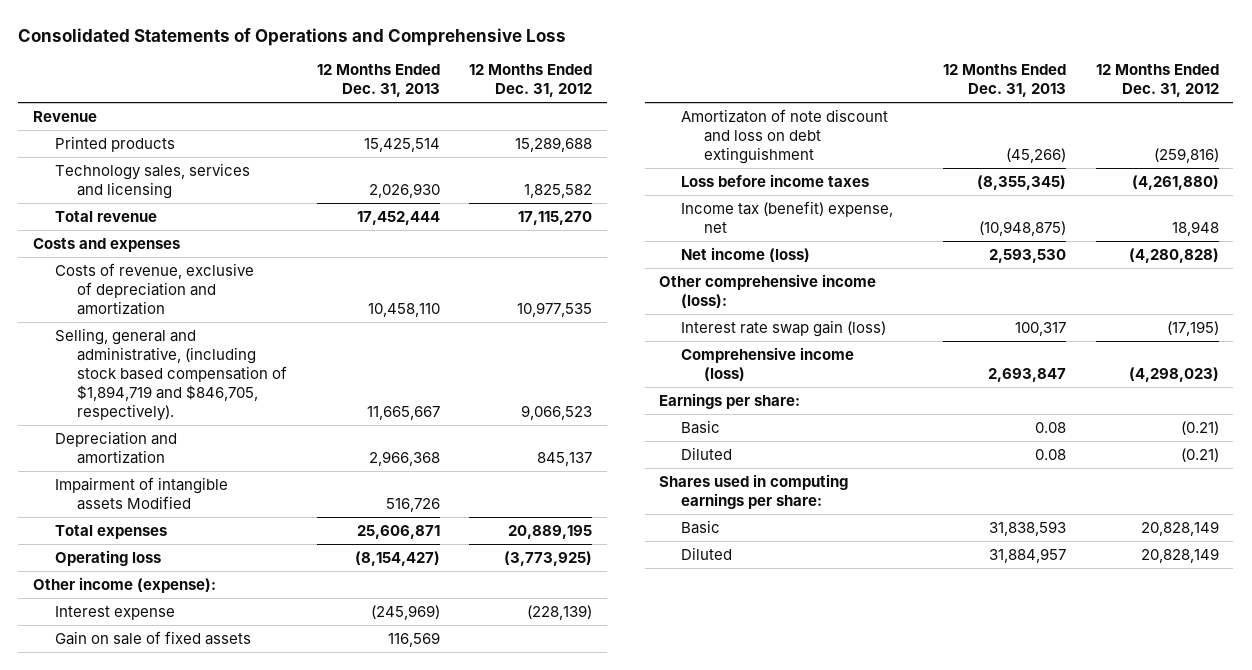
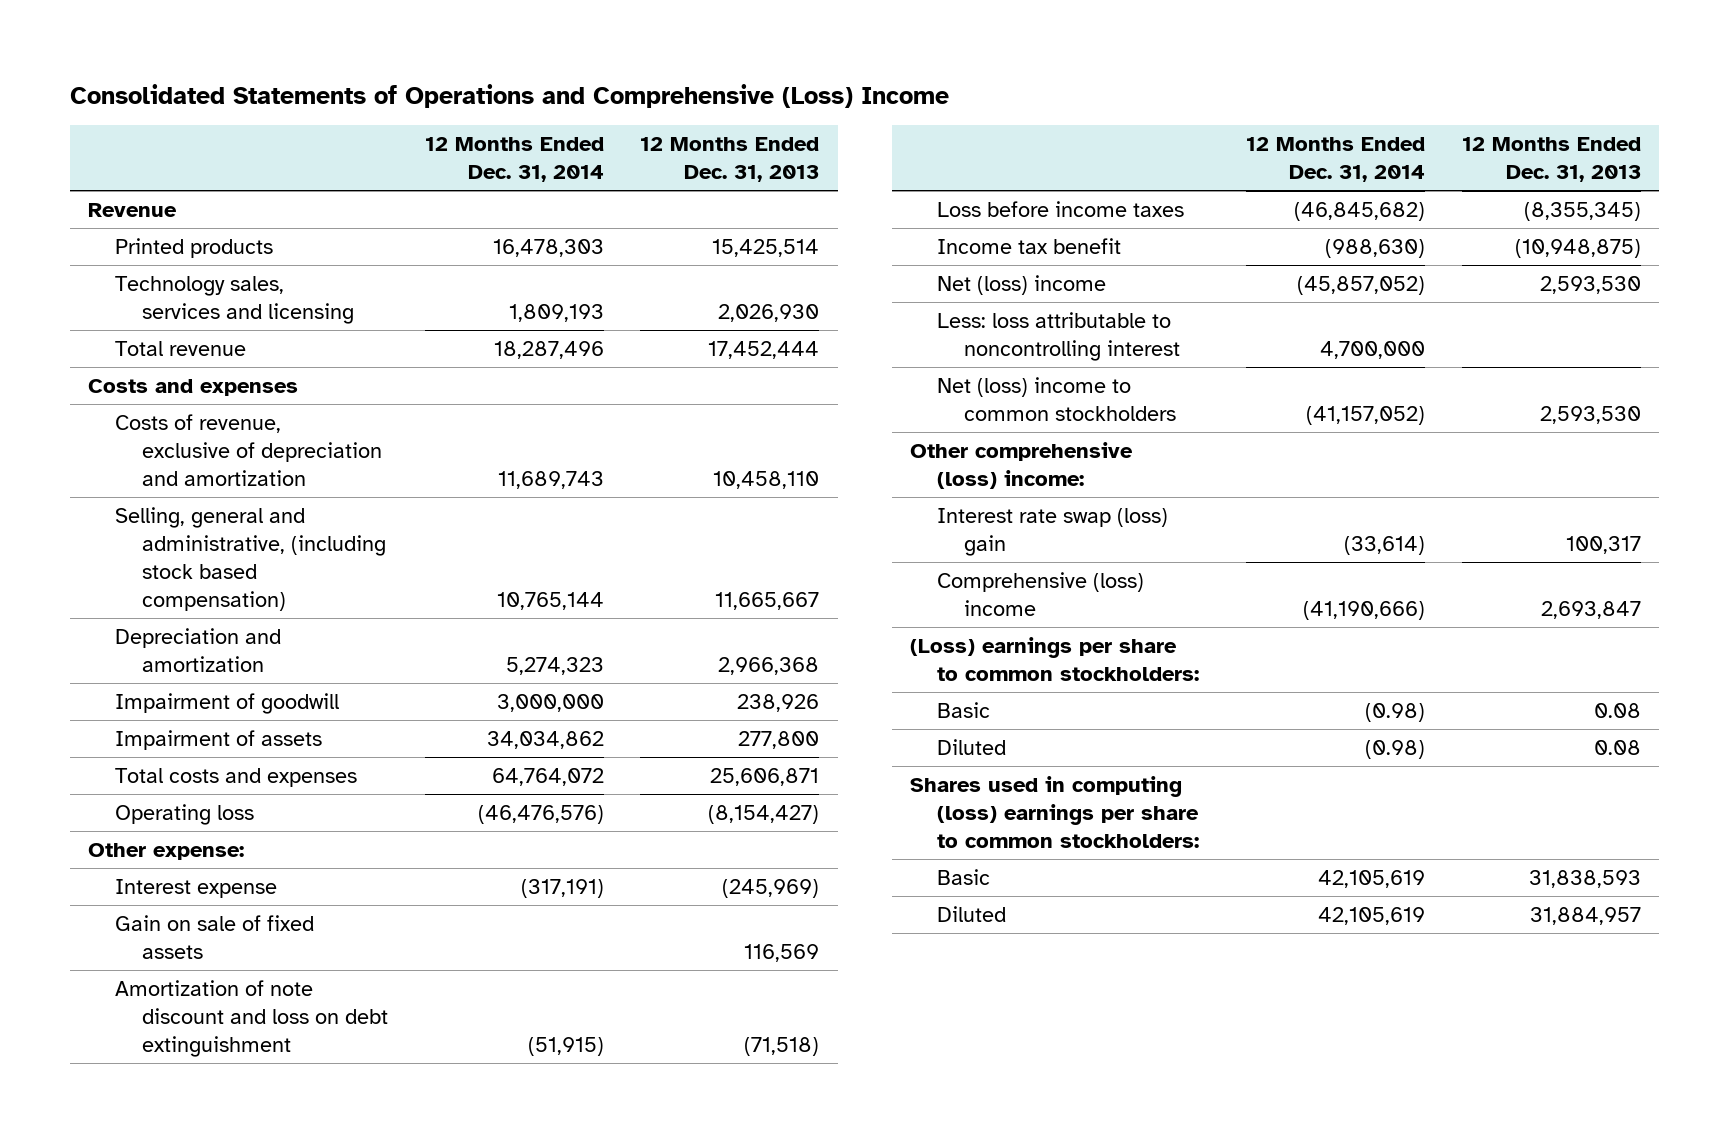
[18,27,567,46] Consolidated Statements of Operations and Comprehensive Loss -> [70,83,950,108] Consolidated Statements of Operations and Comprehensive (Loss) Income
[469,64,593,98] 12 Months Ended Dec. 31, 2012 -> none
none -> [424,137,604,183] 12 Months Ended Dec. 31, 2014
[55,327,288,422] Selling, general and administrative, (including stock based compensation of $1,894,719 and $846,705, respectively). -> [115,507,387,611] Selling, general and administrative, (including stock based compensation)
none -> [115,693,340,715] Impairment of goodwill
[55,476,229,510] Impairment of intangible assets Modified -> [115,730,323,751] Impairment of assets
[385,497,440,512] 516,726 -> [738,731,820,750] 277,800
[55,524,168,539] Total expenses -> [115,768,358,788] Total costs and expenses
[33,576,217,593] Other income (expense): -> [88,843,245,861] Other expense:
[681,108,889,165] Amortizaton of note discount and loss on debt extinguishment -> [115,980,389,1057] Amortization of note discount and loss on debt extinguishment
[1006,148,1067,164] (45,266) -> [744,1036,820,1056] (71,518)
[681,200,894,233] Income tax (benefit) expense, net -> [936,238,1121,255] Income tax benefit
none -> [936,275,1106,296] Net (loss) income
none -> [936,312,1180,361] Less: loss attributable to noncontrolling interest
[681,246,811,262] Net income (loss) -> [936,377,1176,421] Net (loss) income to common stockholders
[659,273,877,308] Other comprehensive income (loss): -> [910,442,1134,489] Other comprehensive (loss) income:
[681,319,887,337] Interest rate swap gain (loss) -> [936,508,1168,556] Interest rate swap (loss) gain
[681,346,855,381] Comprehensive income (loss) -> [936,572,1144,616] Comprehensive (loss) income
[659,392,801,409] Earnings per share: -> [910,637,1199,681] (Loss) earnings per share to common stockholders:
[659,473,849,509] Shares used in computing earnings per share: -> [910,776,1199,848] Shares used in computing (loss) earnings per share to common stockholders:

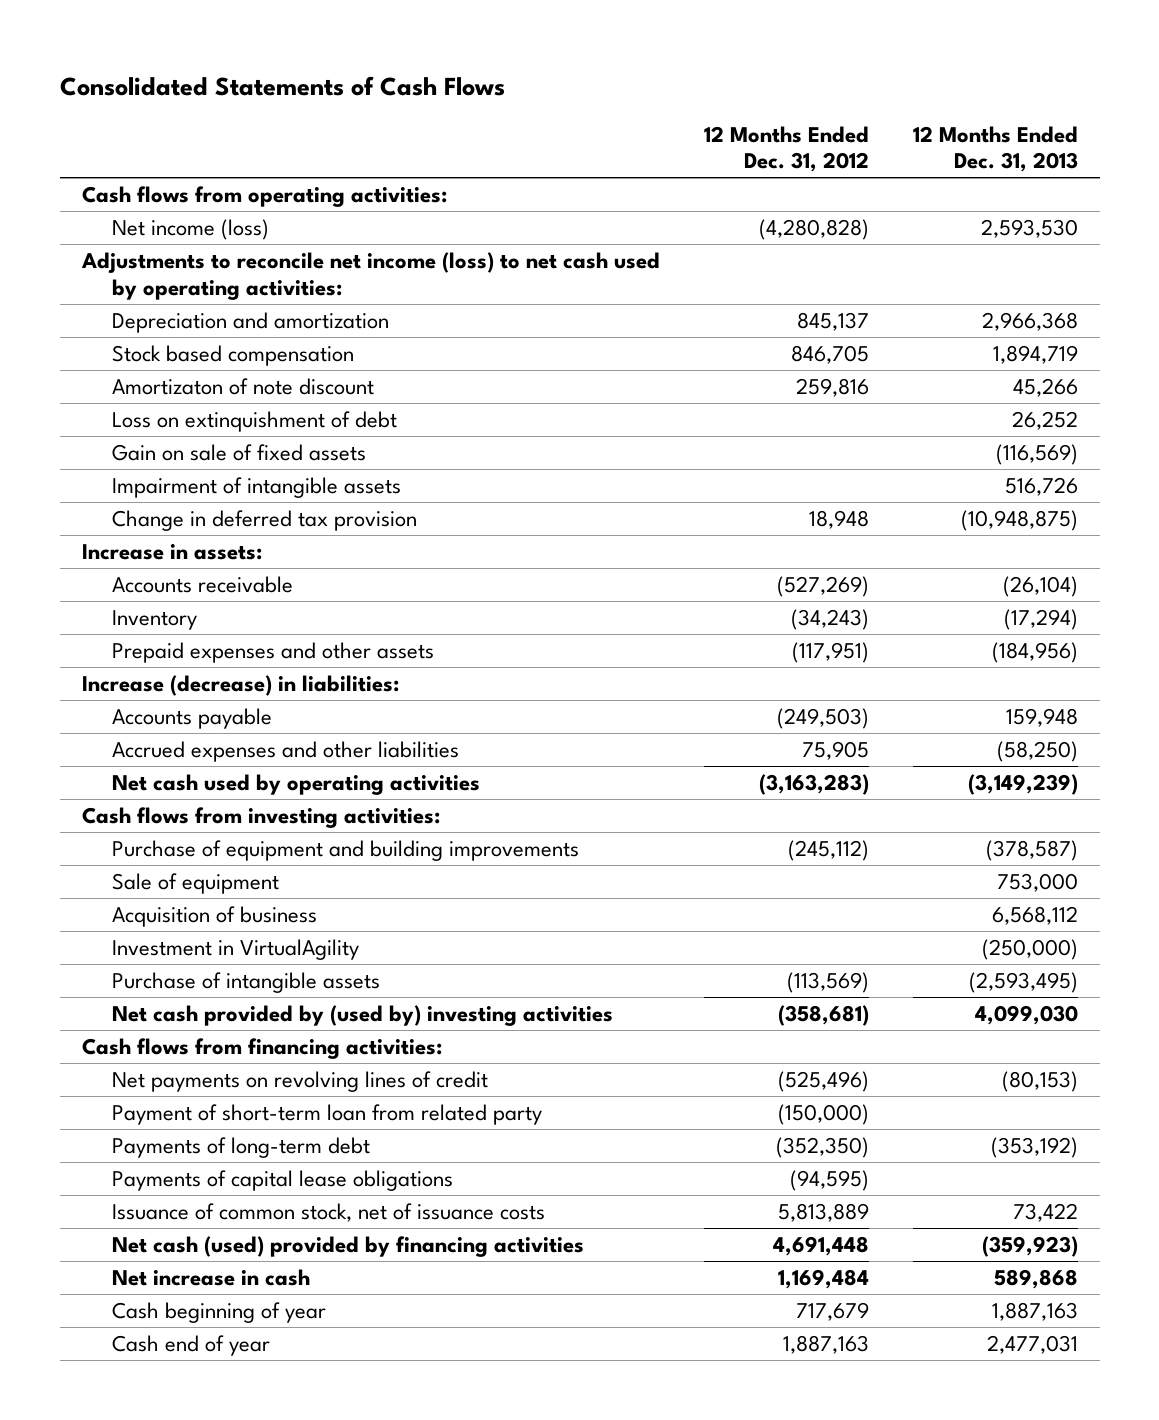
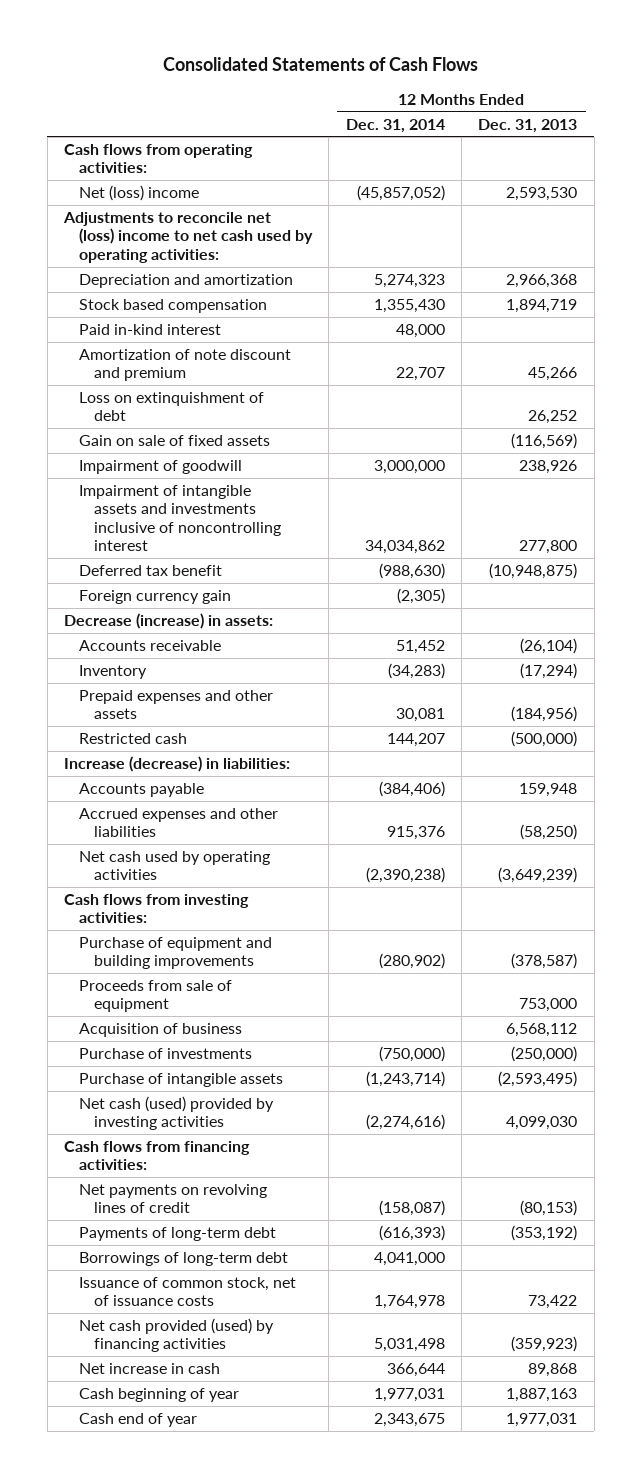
[703,125,869,173] 12 Months Ended Dec. 31, 2012 -> none
none -> [345,118,445,133] Dec. 31, 2014
[111,219,269,241] Net income (loss) -> [78,184,199,201] Net (loss) income
[80,252,660,300] Adjustments to reconcile net income (loss) to net cash used by operating activities: -> [63,211,313,263] Adjustments to reconcile net (loss) income to net cash used by operating activities:
none -> [78,323,221,335] Paid in-kind interest
[111,378,374,396] Amortizaton of note discount -> [78,348,291,382] Amortization of note discount and premium
none -> [78,459,242,474] Impairment of goodwill
[111,477,401,499] Impairment of intangible assets -> [78,484,281,552] Impairment of intangible assets and investments inclusive of noncontrolling interest
[1004,477,1078,497] 516,726 -> [519,540,578,555] 277,800
[111,510,417,532] Change in deferred tax provision -> [78,564,222,576] Deferred tax benefit
none -> [78,589,231,604] Foreign currency gain
[81,544,262,561] Increase in assets: -> [64,612,274,629] Decrease (increase) in assets:
none -> [78,732,187,744] Restricted cash
[967,774,1078,796] (3,149,239) -> [498,867,578,884] (3,649,239)
[111,873,279,895] Sale of equipment -> [78,979,232,1013] Proceeds from sale of equipment
[111,939,359,961] Investment in VirtualAgility -> [78,1047,252,1059] Purchase of investments
[111,1005,613,1027] Net cash provided by (used by) investing activities -> [78,1095,274,1131] Net cash (used) provided by investing activities
[111,1104,542,1126] Payment of short-term loan from related party -> none
[111,1170,453,1192] Payments of capital lease obligations -> none
none -> [78,1251,288,1266] Borrowings of long-term debt
[111,1236,584,1258] Net cash (used) provided by financing activities -> [78,1317,274,1353] Net cash provided (used) by financing activities
[993,1269,1078,1290] 589,868 -> [528,1362,578,1377] 89,868
[986,1335,1078,1355] 2,477,031 -> [506,1412,578,1427] 1,977,031

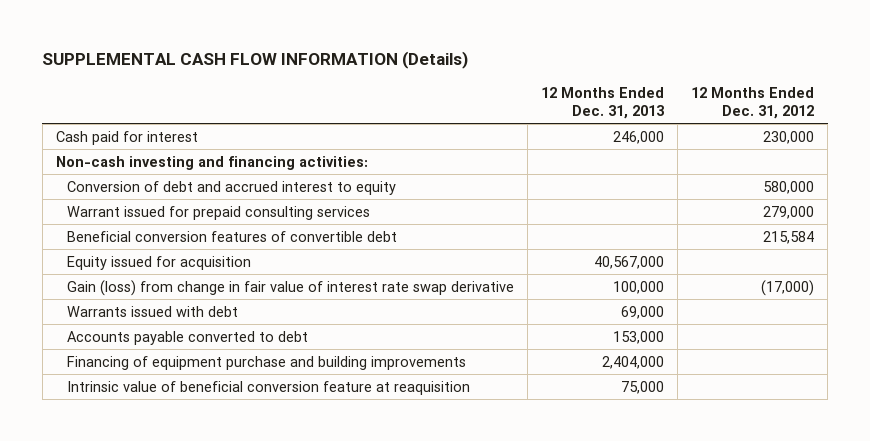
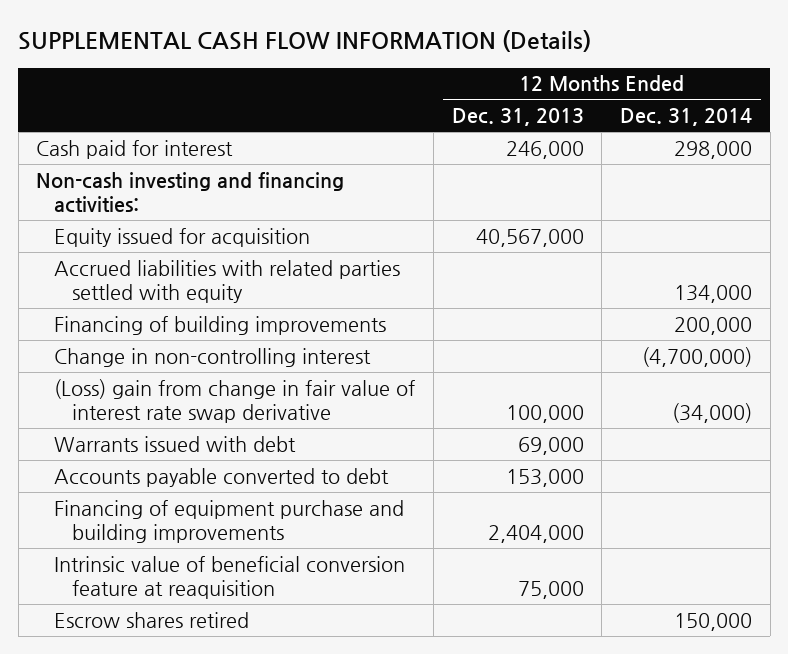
[691,86,815,119] 12 Months Ended Dec. 31, 2012 -> none
none -> [619,108,752,127] Dec. 31, 2014
[67,180,397,195] Conversion of debt and accrued interest to equity -> none
[67,205,371,220] Warrant issued for prepaid consulting services -> none
[67,230,398,242] Beneficial conversion features of convertible debt -> none
none -> [54,259,401,303] Accrued liabilities with related parties settled with equity
none -> [54,315,387,335] Financing of building improvements
none -> [54,347,372,367] Change in non-controlling interest
[67,279,515,296] Gain (loss) from change in fair value of interest rate swap derivative -> [54,378,416,423] (Loss) gain from change in fair value of interest rate swap derivative
none -> [54,611,250,628] Escrow shares retired

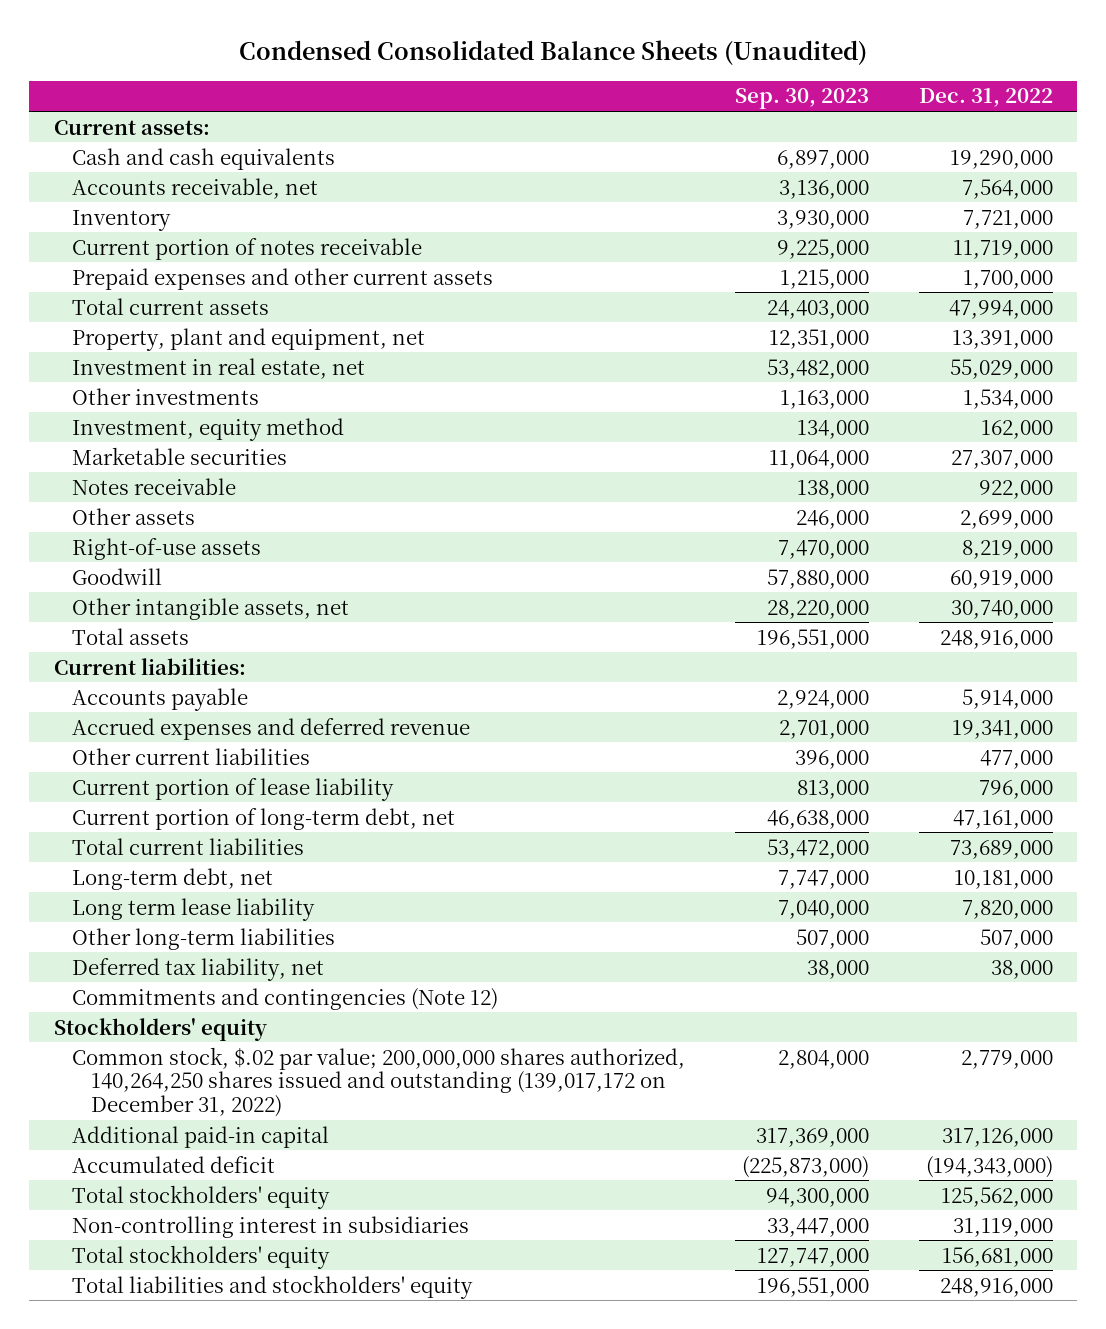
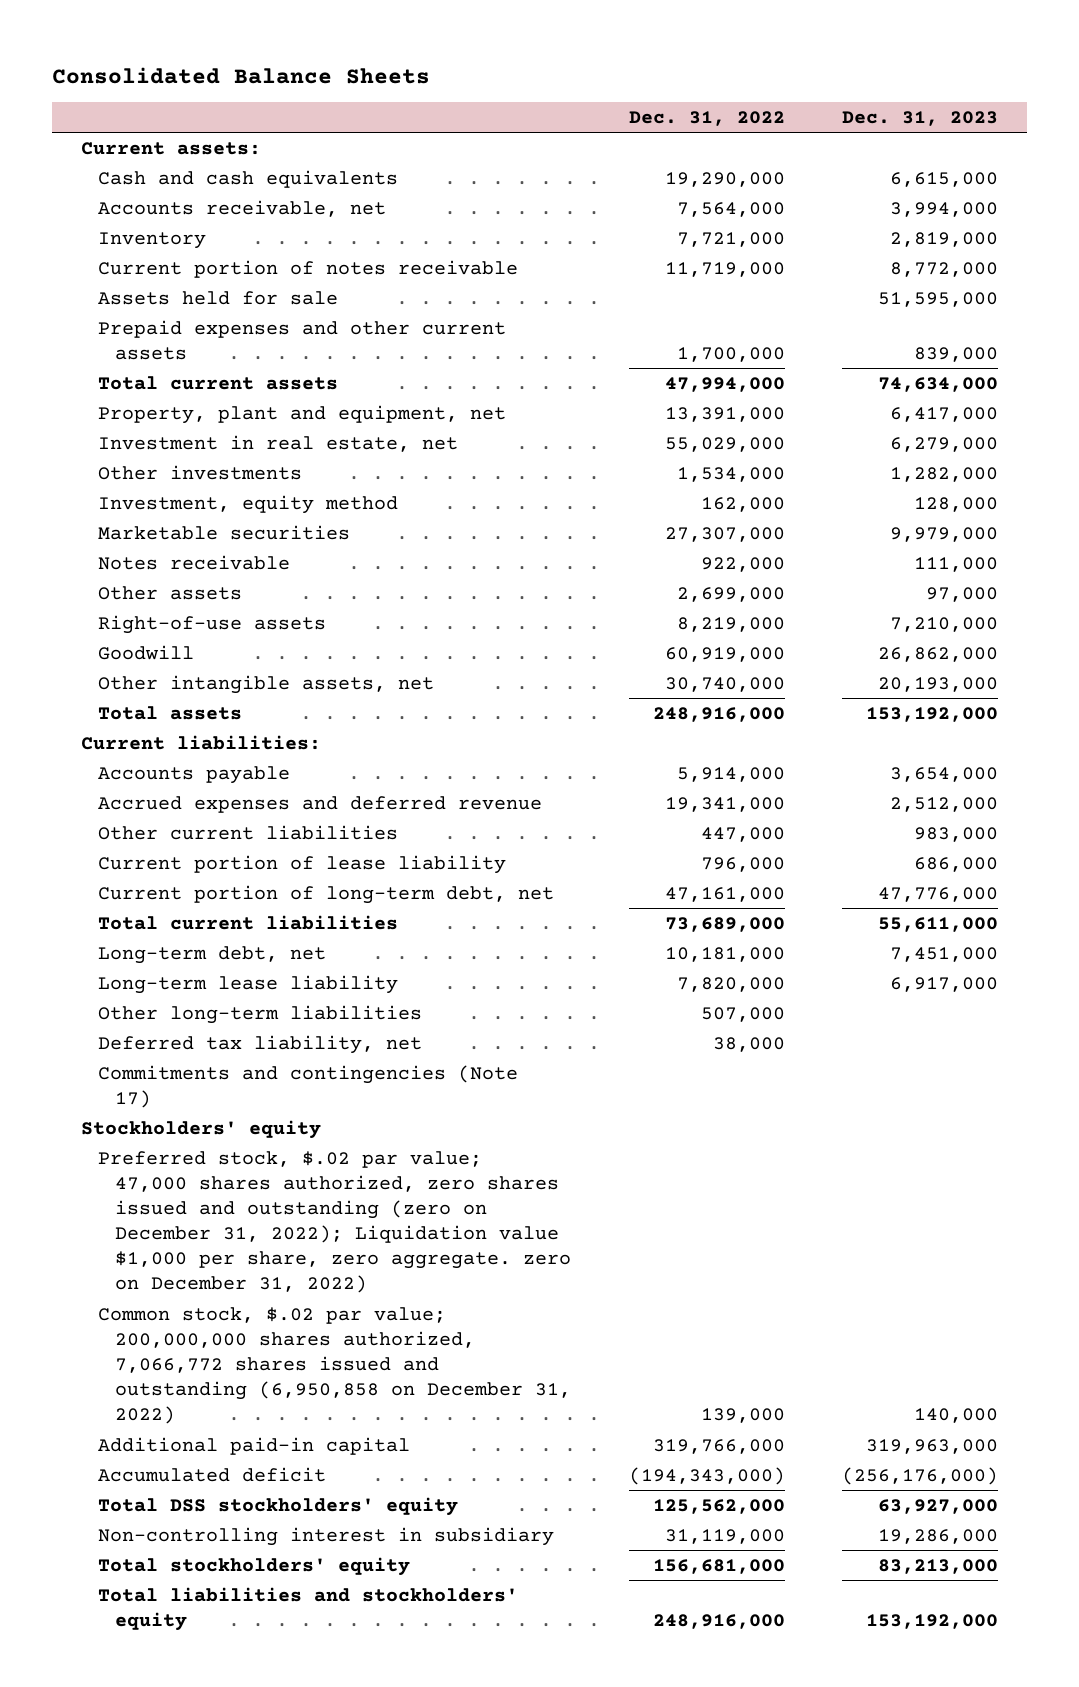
[239,40,868,66] Condensed Consolidated Balance Sheets (Unaudited) -> [51,66,430,84] Consolidated Balance Sheets
[735,88,870,110] Sep. 30, 2023 -> none
none -> [842,111,999,127] Dec. 31, 2023
none -> [97,290,338,305] Assets held for sale
[979,749,1053,769] 477,000 -> [700,826,785,842] 447,000
[72,897,316,921] Long term lease liability -> [97,974,398,994] Long-term lease liability
[72,987,499,1010] Commitments and contingencies (Note 12) -> [97,1064,518,1108] Commitments and contingencies (Note 17)
none -> [97,1150,572,1294] Preferred stock, $.02 par value; 47,000 shares authorized, zero shares issued and outstanding (zero on December 31, 2022); Liquidation value $1,000 per share, zero aggregate. zero on December 31, 2022)
[72,1046,686,1118] Common stock, $.02 par value; 200,000,000 shares authorized, 140,264,250 shares issued and outstanding (139,017,172 on December 31, 2022) -> [97,1306,572,1425] Common stock, $.02 par value; 200,000,000 shares authorized, 7,066,772 shares issued and outstanding (6,950,858 on December 31, 2022)
[960,1049,1053,1069] 2,779,000 -> [700,1408,785,1424] 139,000
[941,1127,1053,1147] 317,126,000 -> [652,1438,785,1454] 319,766,000
[72,1184,331,1209] Total stockholders' equity -> [97,1496,458,1516] Total DSS stockholders' equity
[72,1215,470,1238] Non-controlling interest in subsidiaries -> [97,1526,554,1546] Non-controlling interest in subsidiary

